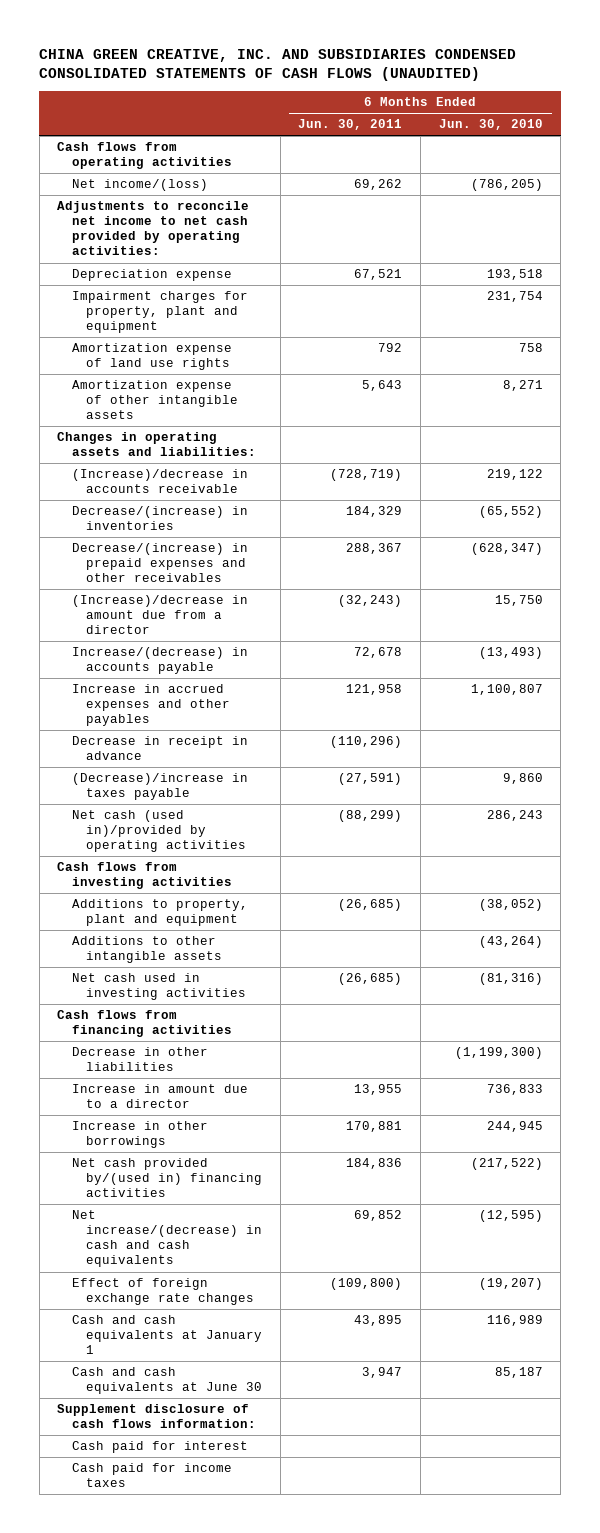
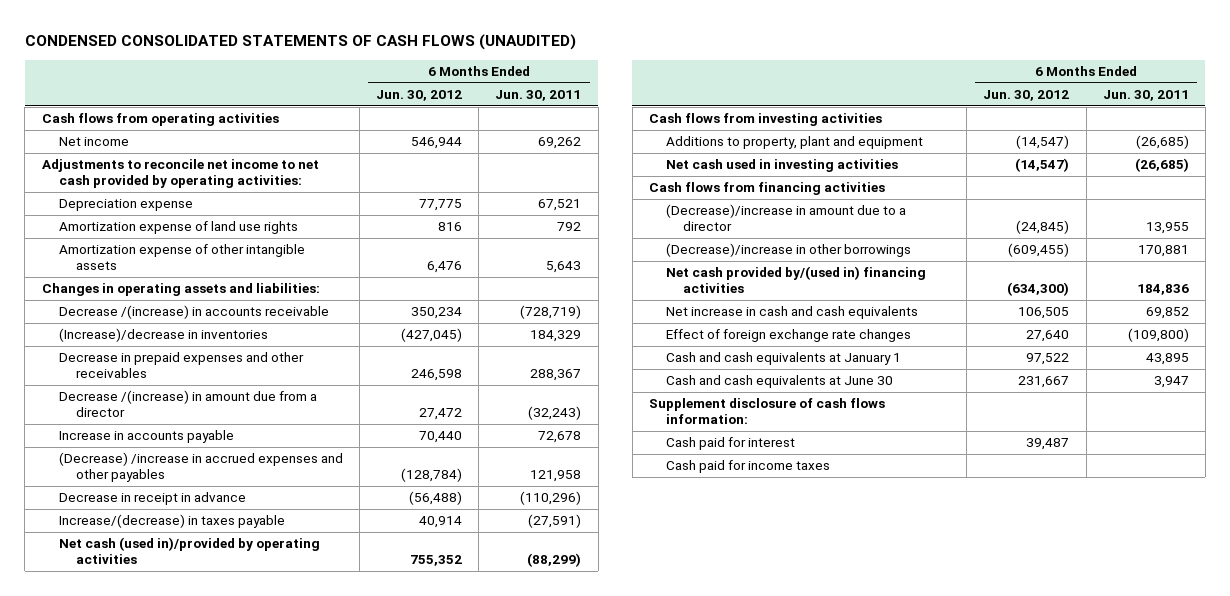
[39,48,517,82] CHINA GREEN CREATIVE, INC. AND SUBSIDIARIES CONDENSED CONSOLIDATED STATEMENTS OF CASH FLOWS (UNAUDITED) -> [24,34,576,51] CONDENSED CONSOLIDATED STATEMENTS OF CASH FLOWS (UNAUDITED)
[438,119,543,131] Jun. 30, 2010 -> none
none -> [376,90,463,102] Jun. 30, 2012
[71,179,208,192] Net income/(loss) -> [58,137,129,147] Net income
[71,291,248,334] Impairment charges for property, plant and equipment -> none
[71,469,248,494] (Increase)/decrease in accounts receivable -> [58,305,329,320] Decrease /(increase) in accounts receivable
[71,506,248,531] Decrease/(increase) in inventories -> [58,328,268,343] (Increase)/decrease in inventories
[71,543,248,583] Decrease/(increase) in prepaid expenses and other receivables -> [58,352,304,379] Decrease in prepaid expenses and other receivables
[71,595,248,635] (Increase)/decrease in amount due from a director -> [58,390,317,418] Decrease /(increase) in amount due from a director
[71,647,248,675] Increase/(decrease) in accounts payable -> [58,430,234,444] Increase in accounts payable
[71,684,231,727] Increase in accrued expenses and other payables -> [58,452,343,483] (Decrease) /increase in accrued expenses and other payables
[71,773,248,801] (Decrease)/increase in taxes payable -> [58,514,285,529] Increase/(decrease) in taxes payable
[71,936,223,964] Additions to other intangible assets -> none
[71,1047,208,1072] Decrease in other liabilities -> none
[71,1084,248,1109] Increase in amount due to a director -> [666,204,907,232] (Decrease)/increase in amount due to a director
[71,1121,208,1149] Increase in other borrowings -> [666,243,912,258] (Decrease)/increase in other borrowings
[71,1210,263,1268] Net increase/(decrease) in cash and cash equivalents -> [666,306,919,320] Net increase in cash and cash equivalents

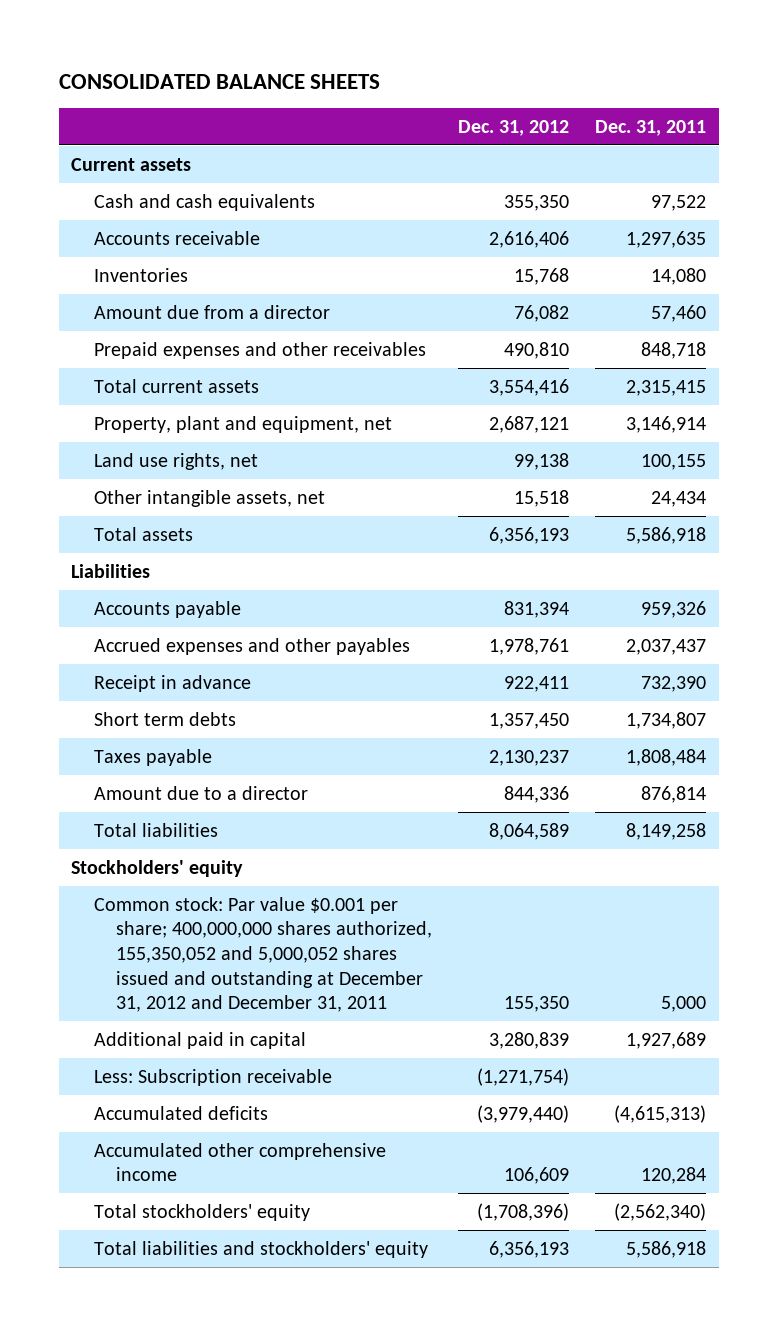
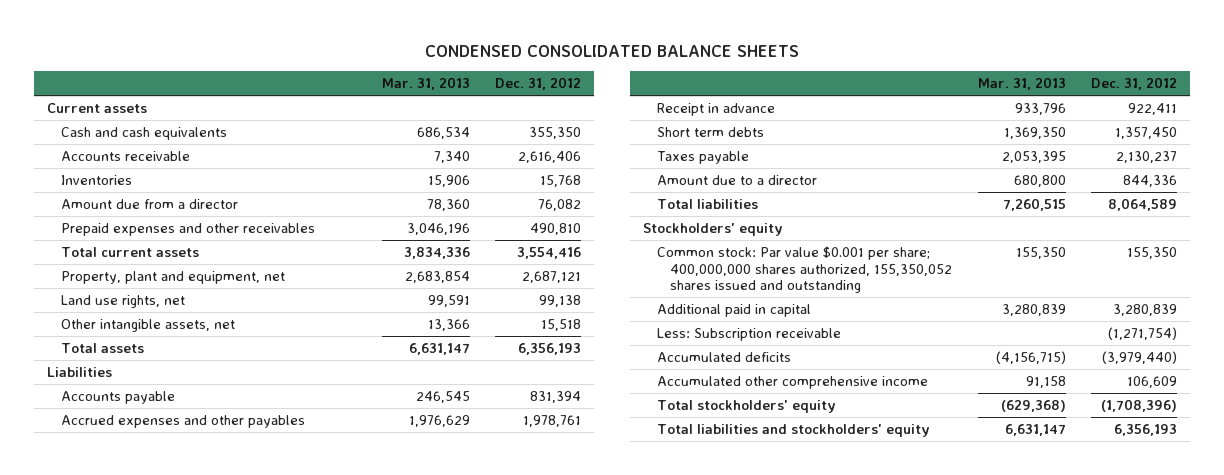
[58,73,380,89] CONSOLIDATED BALANCE SHEETS -> [425,44,800,57] CONDENSED CONSOLIDATED BALANCE SHEETS
[594,119,706,136] Dec. 31, 2011 -> none
none -> [381,77,470,91] Mar. 31, 2013
[93,896,432,1013] Common stock: Par value $0.001 per share; 400,000,000 shares authorized, 155,350,052 and 5,000,052 shares issued and outstanding at December 31, 2012 and December 31, 2011 -> [656,245,953,294] Common stock: Par value $0.001 per share; 400,000,000 shares authorized, 155,350,052 shares issued and outstanding

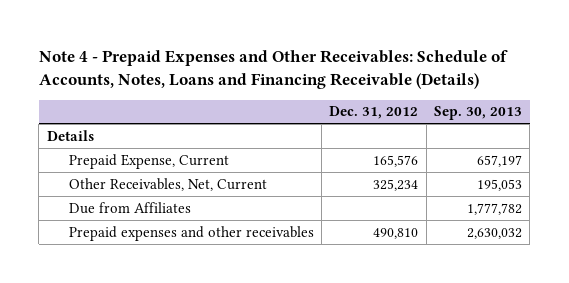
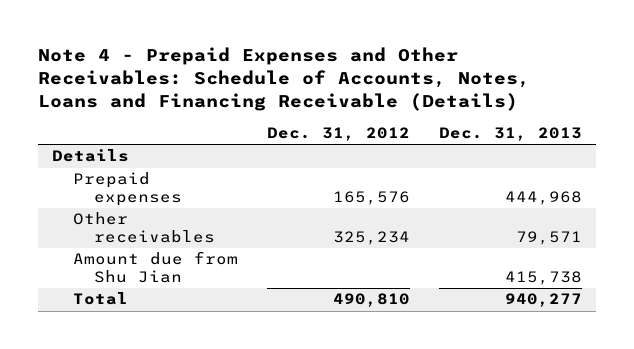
[433,106,522,121] Sep. 30, 2013 -> none
none -> [438,127,582,142] Dec. 31, 2013
[68,153,229,169] Prepaid Expense, Current -> [73,172,183,207] Prepaid expenses
[68,177,267,191] Other Receivables, Net, Current -> [73,212,216,244] Other receivables
[68,201,191,214] Due from Affiliates -> [73,251,239,284] Amount due from Shu Jian
[68,225,314,241] Prepaid expenses and other receivables -> [73,292,129,306] Total

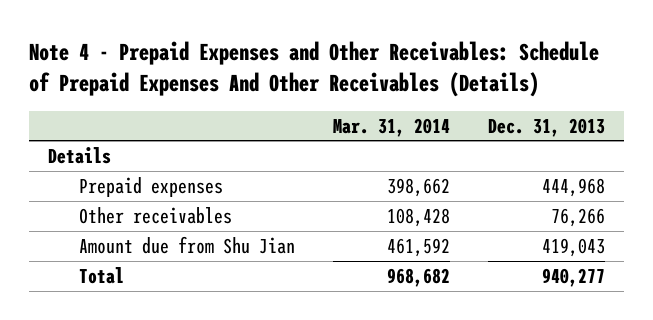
[37,46,530,111] Note 4 - Prepaid Expenses and Other Receivables: Schedule of Accounts, Notes, Loans and Financing Receivable (Details) -> [29,41,600,97] Note 4 - Prepaid Expenses and Other Receivables: Schedule of Prepaid Expenses And Other Receivables (Details)
[267,127,411,142] Dec. 31, 2012 -> none
none -> [332,117,450,137] Mar. 31, 2014
[515,231,582,246] 79,571 -> [550,207,605,227] 76,266
[504,271,582,286] 415,738 -> [541,237,605,257] 419,043

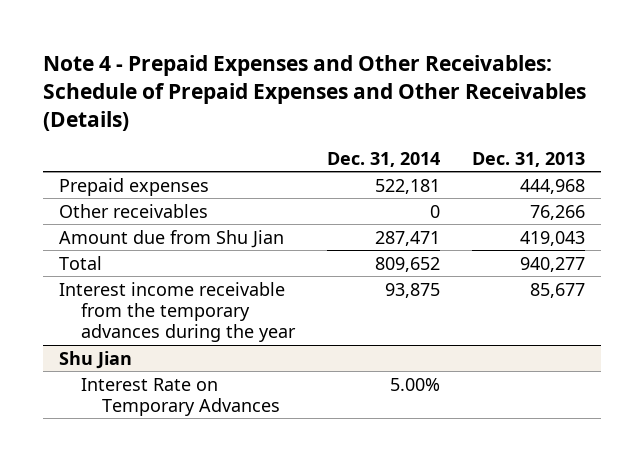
[29,41,600,97] Note 4 - Prepaid Expenses and Other Receivables: Schedule of Prepaid Expenses And Other Receivables (Details) -> [42,54,586,132] Note 4 - Prepaid Expenses and Other Receivables: Schedule of Prepaid Expenses and Other Receivables (Details)
[332,117,450,137] Mar. 31, 2014 -> none
none -> [326,151,440,167] Dec. 31, 2014
[48,146,112,164] Details -> none
none -> [59,281,296,343] Interest income receivable from the temporary advances during the year
none -> [59,350,133,369] Shu Jian
none -> [80,377,281,416] Interest Rate on Temporary Advances

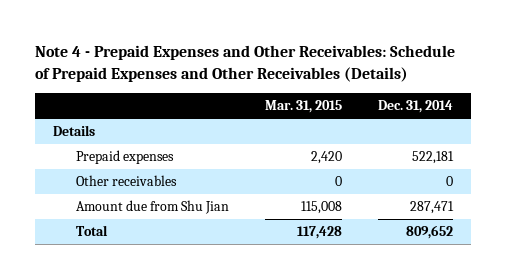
[472,151,586,167] Dec. 31, 2013 -> none
none -> [264,100,342,114] Mar. 31, 2015
none -> [53,125,96,137] Details
[59,281,296,343] Interest income receivable from the temporary advances during the year -> none
[59,350,133,369] Shu Jian -> none
[80,377,281,416] Interest Rate on Temporary Advances -> none

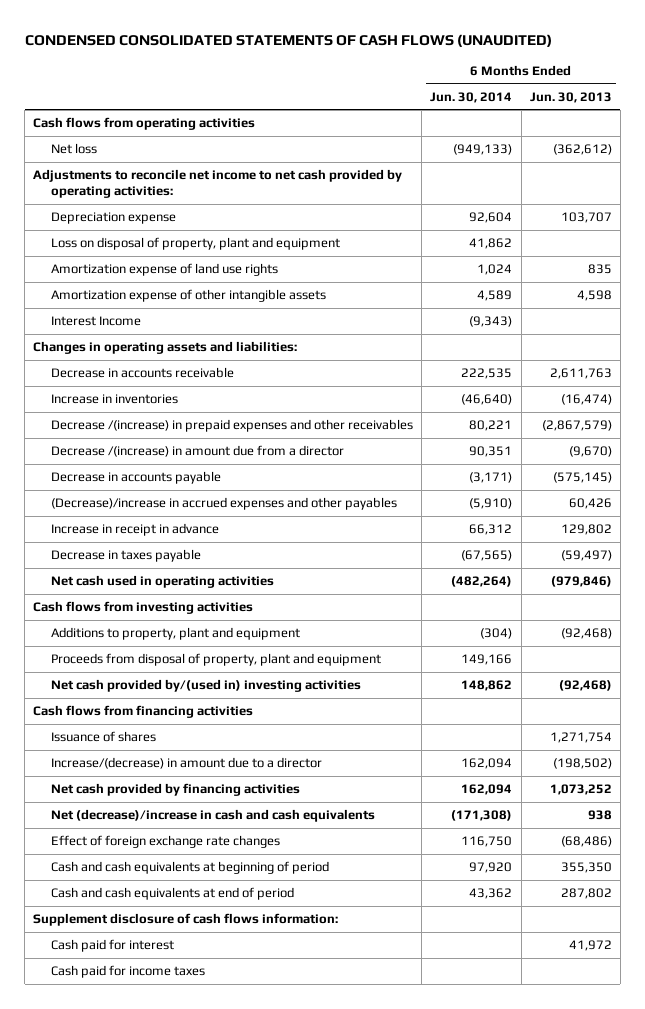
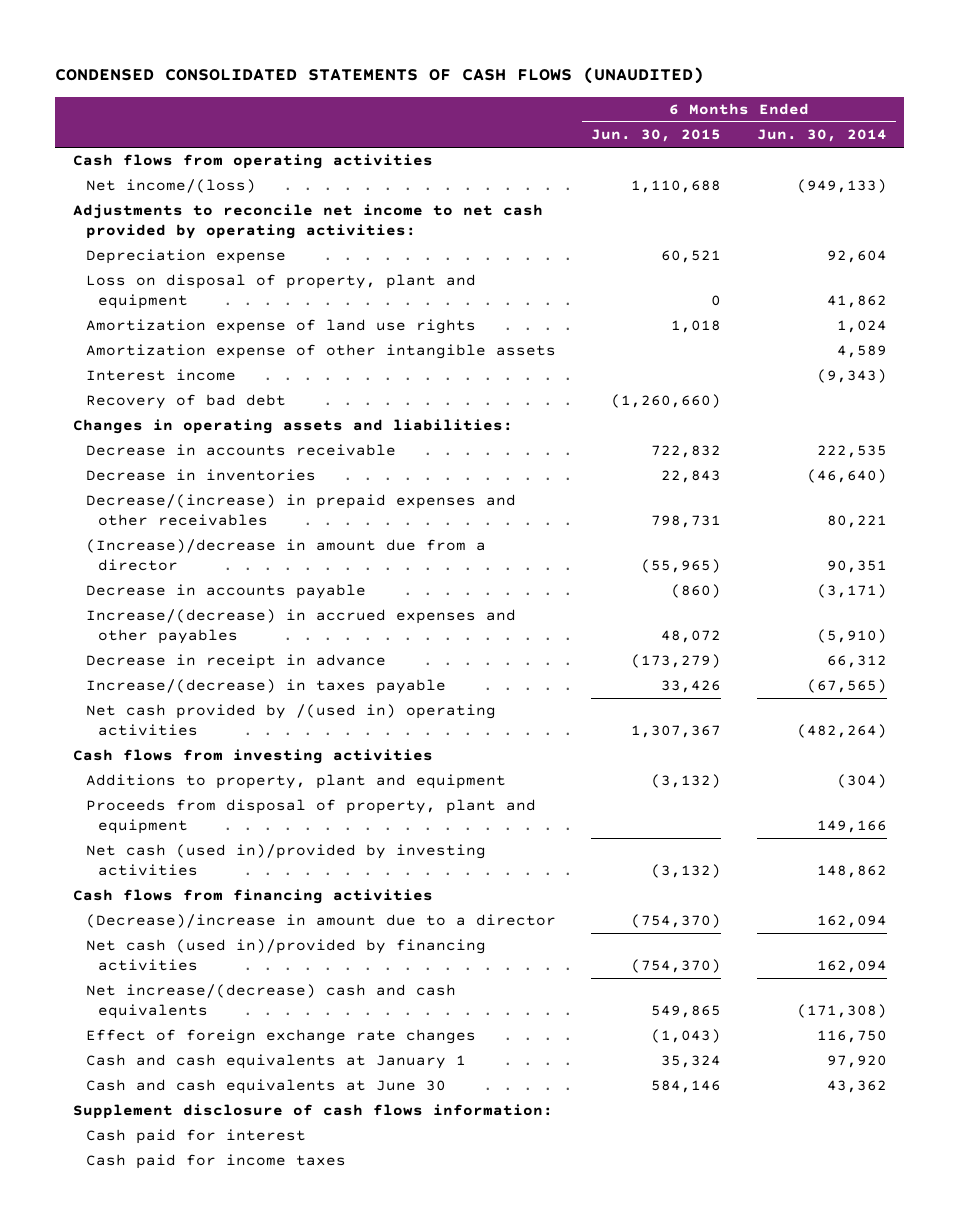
[529,91,612,103] Jun. 30, 2013 -> none
none -> [591,129,722,143] Jun. 30, 2015
[51,143,98,155] Net loss -> [85,179,256,194] Net income/(loss)
[51,316,142,327] Interest Income -> [85,369,236,382] Interest income
none -> [85,394,286,410] Recovery of bad debt
[51,394,179,405] Increase in inventories -> [85,469,316,482] Decrease in inventories
[51,419,414,433] Decrease /(increase) in prepaid expenses and other receivables -> [85,494,516,527] Decrease/(increase) in prepaid expenses and other receivables
[51,445,345,458] Decrease /(increase) in amount due from a director -> [85,539,486,572] (Increase)/decrease in amount due from a director
[51,497,398,511] (Decrease)/increase in accrued expenses and other payables -> [85,609,516,645] Increase/(decrease) in accrued expenses and other payables
[51,523,220,537] Increase in receipt in advance -> [85,654,386,670] Decrease in receipt in advance
[51,549,202,563] Decrease in taxes payable -> [85,679,446,695] Increase/(decrease) in taxes payable
[51,575,275,589] Net cash used in operating activities -> [85,704,496,737] Net cash provided by /(used in) operating activities
[51,679,362,693] Net cash provided by/(used in) investing activities -> [85,844,486,877] Net cash (used in)/provided by investing activities
[51,731,157,743] Issuance of shares -> none
[51,757,323,770] Increase/(decrease) in amount due to a director -> [85,914,556,929] (Decrease)/increase in amount due to a director
[51,783,301,797] Net cash provided by financing activities -> [85,939,486,972] Net cash (used in)/provided by financing activities
[51,809,376,823] Net (decrease)/increase in cash and cash equivalents -> [85,984,456,1020] Net increase/(decrease) cash and cash equivalents
[51,861,330,875] Cash and cash equivalents at beginning of period -> [85,1054,466,1070] Cash and cash equivalents at January 1
[51,887,295,901] Cash and cash equivalents at end of period -> [85,1079,446,1095] Cash and cash equivalents at June 30

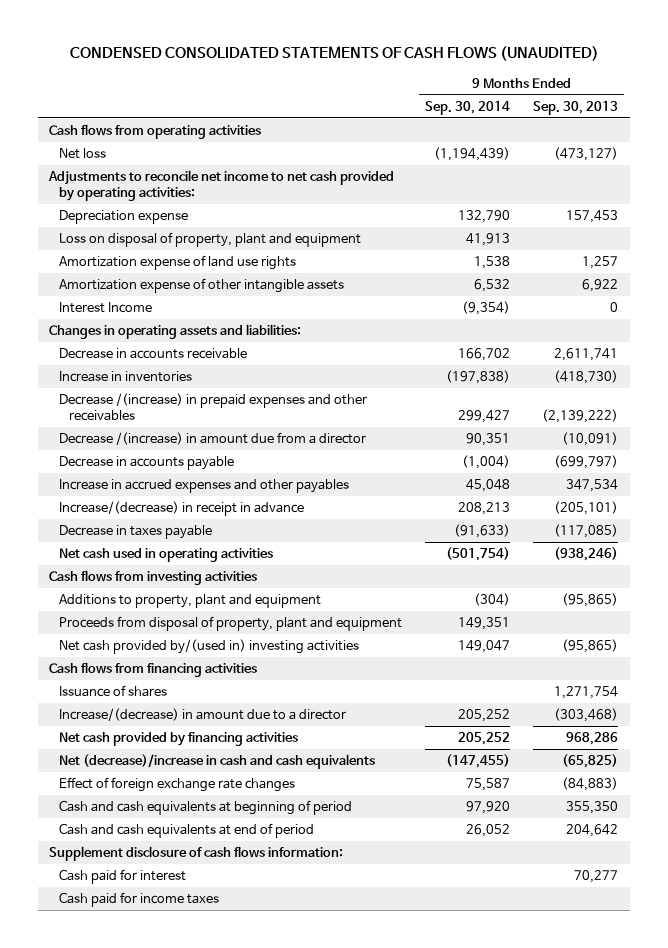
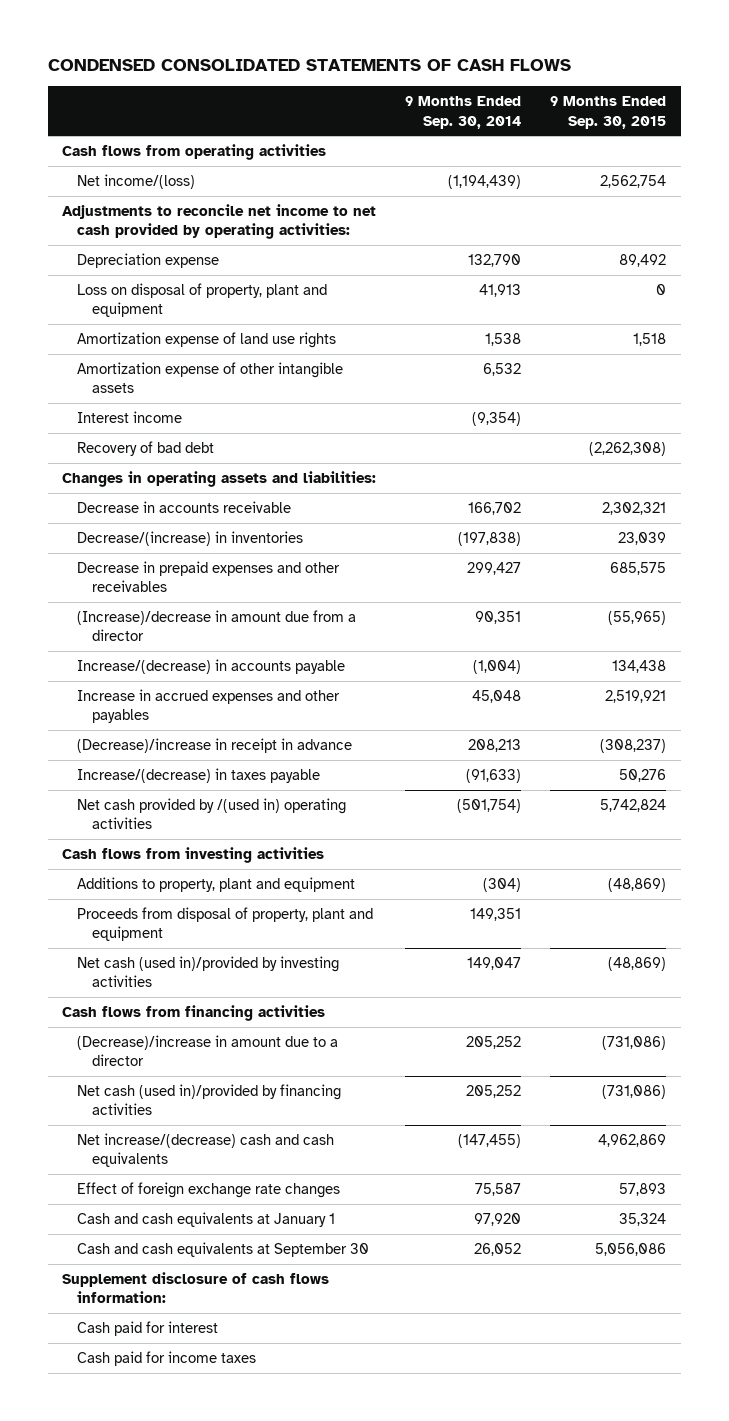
[69,46,599,62] CONDENSED CONSOLIDATED STATEMENTS OF CASH FLOWS (UNAUDITED) -> [47,59,571,72] CONDENSED CONSOLIDATED STATEMENTS OF CASH FLOWS
[533,100,619,115] Sep. 30, 2013 -> none
none -> [550,96,667,129] 9 Months Ended Sep. 30, 2015
[59,148,107,160] Net loss -> [76,173,195,189] Net income/(loss)
[59,302,153,314] Interest Income -> [76,410,182,423] Interest income
none -> [76,440,214,456] Recovery of bad debt
[59,371,193,383] Increase in inventories -> [76,530,303,546] Decrease/(increase) in inventories
[59,393,368,422] Decrease /(increase) in prepaid expenses and other receivables -> [76,560,340,593] Decrease in prepaid expenses and other receivables
[59,432,367,446] Decrease /(increase) in amount due from a director -> [76,609,356,642] (Increase)/decrease in amount due from a director
[59,456,235,471] Decrease in accounts payable -> [76,658,345,674] Increase/(decrease) in accounts payable
[59,501,305,517] Increase/(decrease) in receipt in advance -> [76,737,352,753] (Decrease)/increase in receipt in advance
[59,525,213,540] Decrease in taxes payable -> [76,767,320,783] Increase/(decrease) in taxes payable
[59,548,274,563] Net cash used in operating activities -> [76,797,346,830] Net cash provided by /(used in) operating activities
[59,639,360,655] Net cash provided by/(used in) investing activities -> [76,955,339,988] Net cash (used in)/provided by investing activities
[59,685,168,698] Issuance of shares -> none
[59,708,347,722] Increase/(decrease) in amount due to a director -> [76,1034,338,1067] (Decrease)/increase in amount due to a director
[59,732,299,747] Net cash provided by financing activities -> [76,1083,341,1116] Net cash (used in)/provided by financing activities
[59,754,376,770] Net (decrease)/increase in cash and cash equivalents -> [76,1132,334,1168] Net increase/(decrease) cash and cash equivalents
[59,800,353,816] Cash and cash equivalents at beginning of period -> [76,1211,335,1227] Cash and cash equivalents at January 1
[59,823,315,839] Cash and cash equivalents at end of period -> [76,1241,369,1257] Cash and cash equivalents at September 30

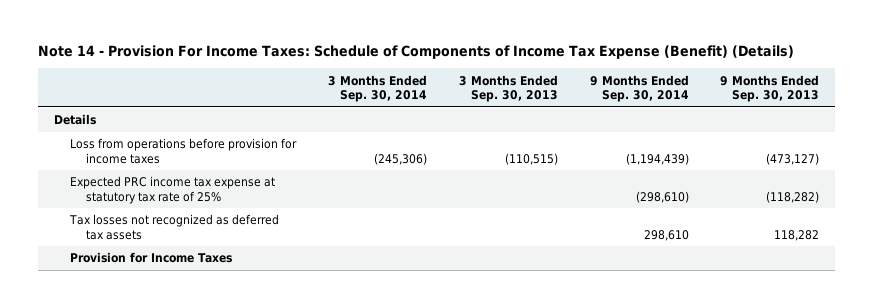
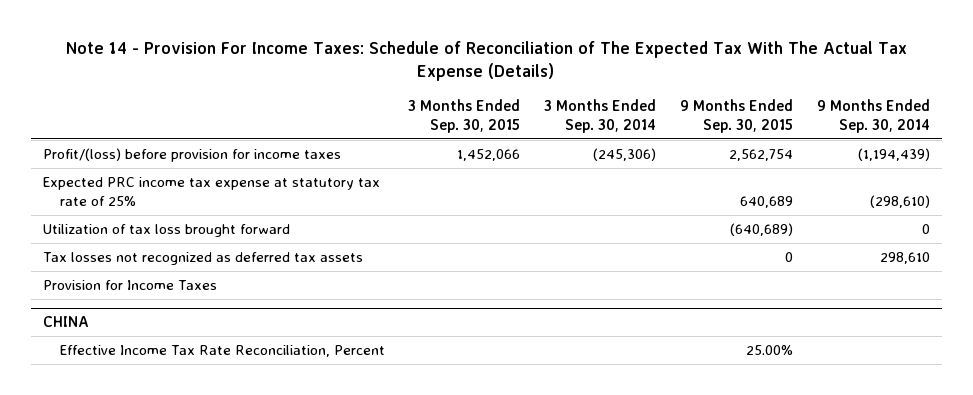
[37,45,794,60] Note 14 - Provision For Income Taxes: Schedule of Components of Income Tax Expense (Benefit) (Details) -> [66,40,908,81] Note 14 - Provision For Income Taxes: Schedule of Reconciliation of The Expected Tax With The Actual Tax Expense (Details)
[458,74,558,103] 3 Months Ended Sep. 30, 2013 -> none
[720,74,820,103] 9 Months Ended Sep. 30, 2013 -> none
none -> [408,98,521,133] 3 Months Ended Sep. 30, 2015
none -> [679,98,793,133] 9 Months Ended Sep. 30, 2015
[53,114,96,126] Details -> none
[69,138,297,164] Loss from operations before provision for income taxes -> [42,147,341,162] Profit/(loss) before provision for income taxes
none -> [42,223,290,237] Utilization of tax loss brought forward
none -> [42,316,89,328] CHINA
none -> [59,344,385,357] Effective Income Tax Rate Reconciliation, Percent

